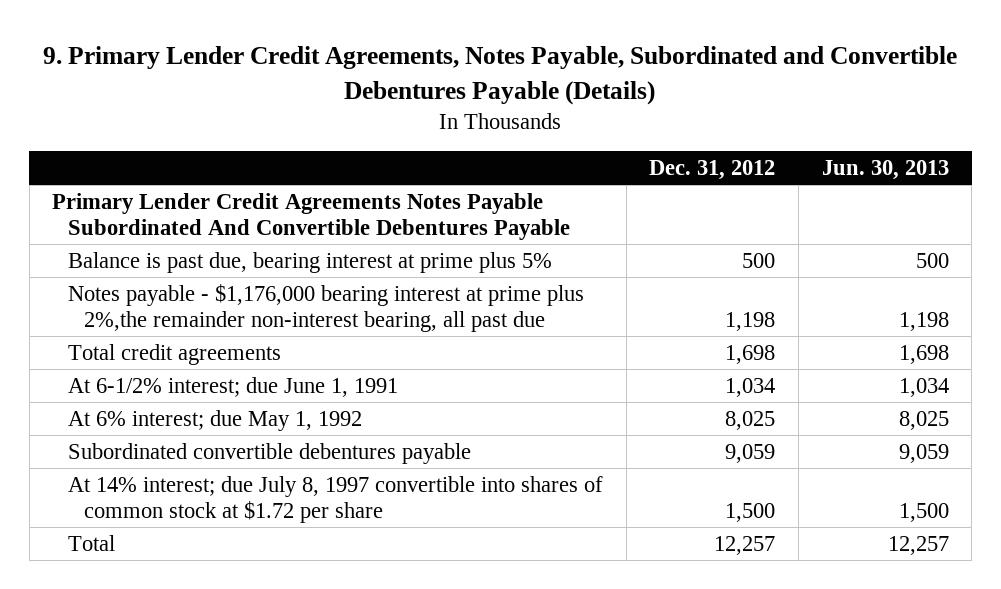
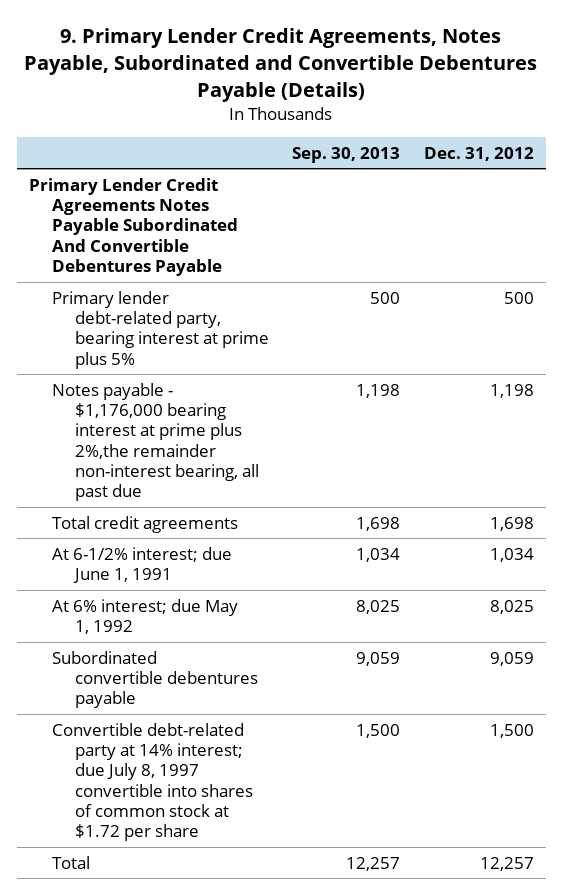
[821,159,949,180] Jun. 30, 2013 -> none
none -> [292,146,401,163] Sep. 30, 2013
[68,251,553,273] Balance is past due, bearing interest at prime plus 5% -> none
none -> [51,290,269,369] Primary lender debt-related party, bearing interest at prime plus 5%
[68,475,604,523] At 14% interest; due July 8, 1997 convertible into shares of common stock at $1.72 per share -> [51,722,253,842] Convertible debt-related party at 14% interest; due July 8, 1997 convertible into shares of common stock at $1.72 per share

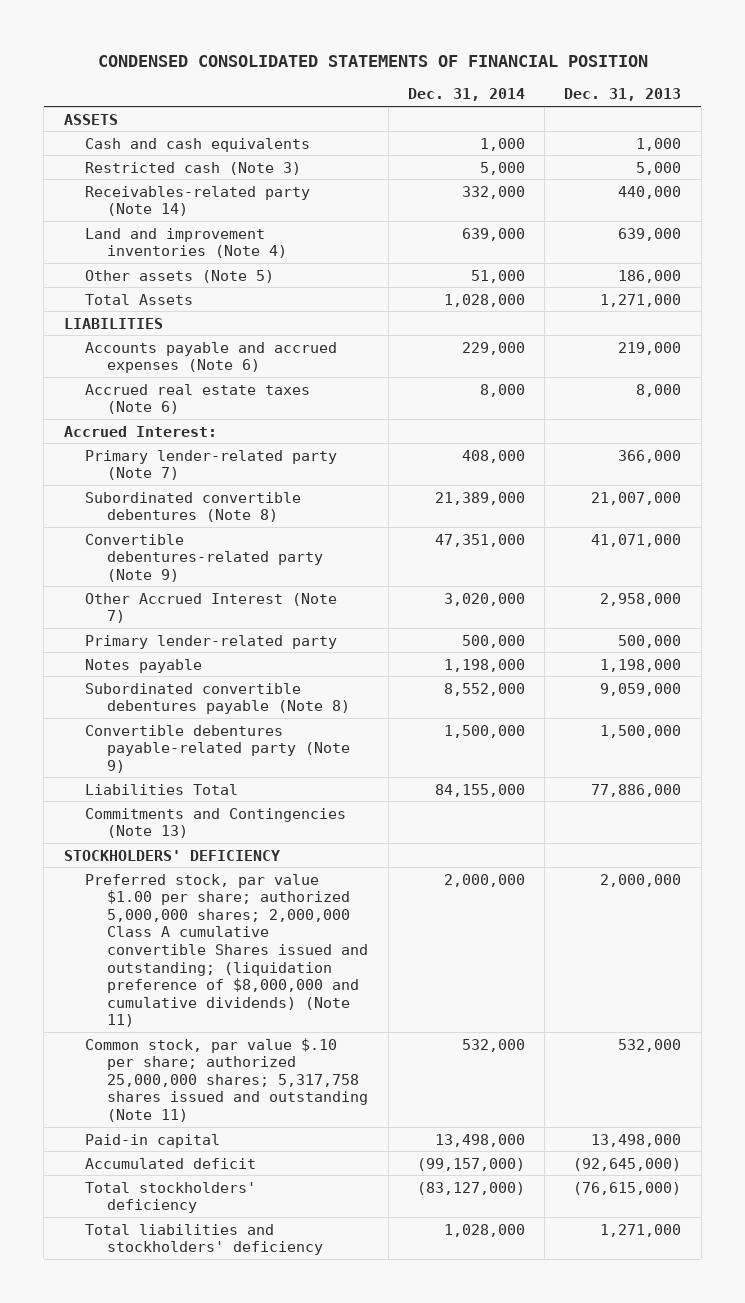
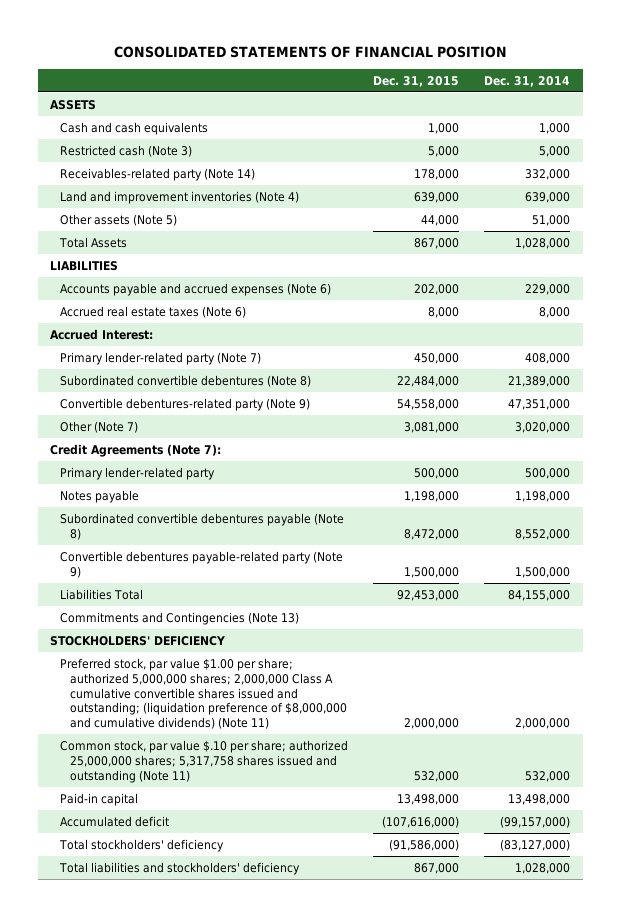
[97,54,648,67] CONDENSED CONSOLIDATED STATEMENTS OF FINANCIAL POSITION -> [114,45,508,58] CONSOLIDATED STATEMENTS OF FINANCIAL POSITION
[564,88,682,102] Dec. 31, 2013 -> none
none -> [373,75,460,87] Dec. 31, 2015
[85,592,338,624] Other Accrued Interest (Note 7) -> [60,420,139,433] Other (Note 7)
none -> [50,443,222,457] Credit Agreements (Note 7):
[85,873,369,1028] Preferred stock, par value $1.00 per share; authorized 5,000,000 shares; 2,000,000 Class A cumulative convertible Shares issued and outstanding; (liquidation preference of $8,000,000 and cumulative dividends) (Note 11) -> [60,657,348,730] Preferred stock, par value $1.00 per share; authorized 5,000,000 shares; 2,000,000 Class A cumulative convertible shares issued and outstanding; (liquidation preference of $8,000,000 and cumulative dividends) (Note 11)

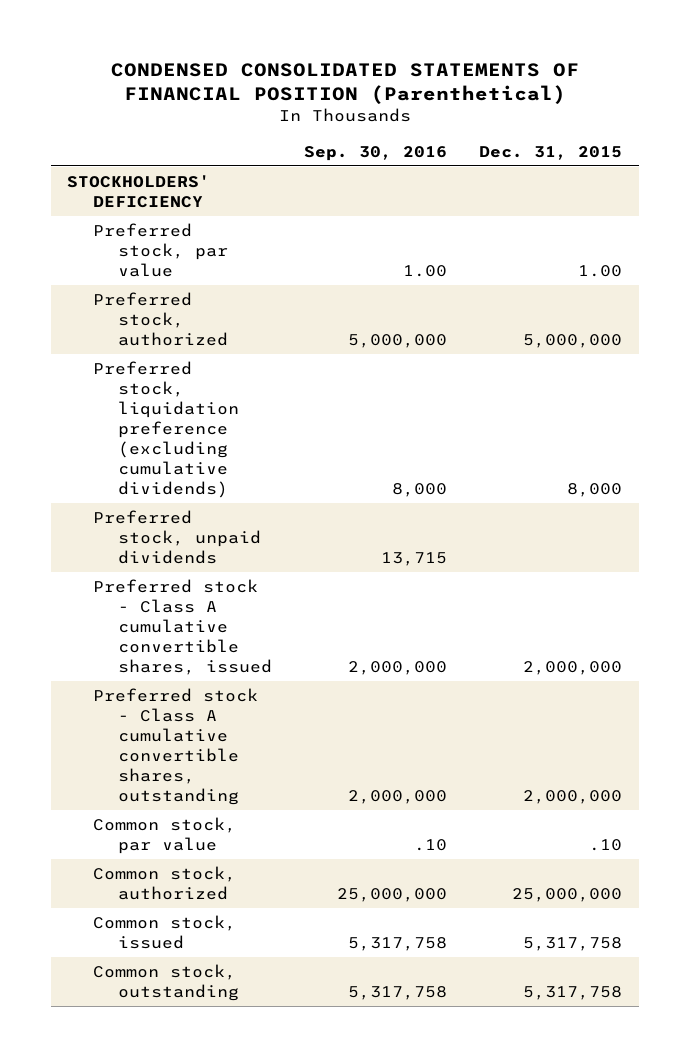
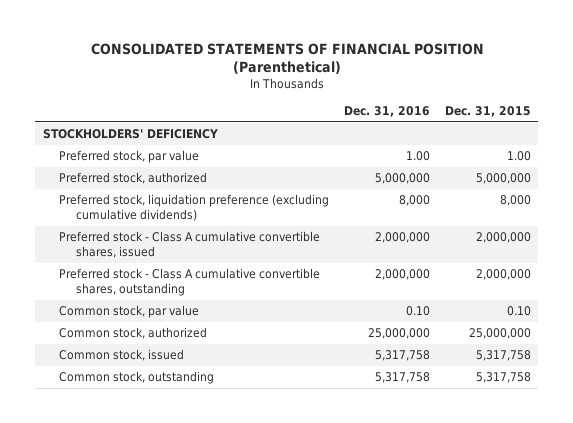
[110,62,579,104] CONDENSED CONSOLIDATED STATEMENTS OF FINANCIAL POSITION (Parenthetical) -> [90,42,484,74] CONSOLIDATED STATEMENTS OF FINANCIAL POSITION (Parenthetical)
[303,145,447,161] Sep. 30, 2016 -> none
none -> [343,105,430,117] Dec. 31, 2016
[92,509,261,564] Preferred stock, unpaid dividends -> none
[589,838,623,851] .10 -> [506,306,531,317] 0.10

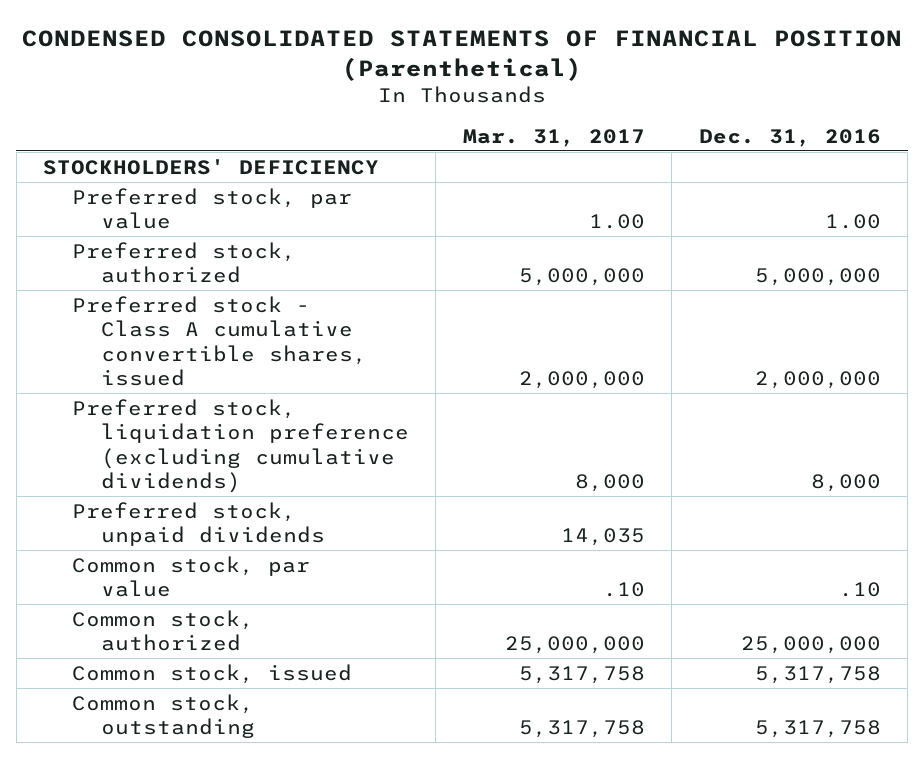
[90,42,484,74] CONSOLIDATED STATEMENTS OF FINANCIAL POSITION (Parenthetical) -> [21,29,902,81] CONDENSED CONSOLIDATED STATEMENTS OF FINANCIAL POSITION (Parenthetical)
[444,105,531,117] Dec. 31, 2015 -> none
none -> [462,128,645,147] Mar. 31, 2017
[59,268,321,297] Preferred stock - Class A cumulative convertible shares, outstanding -> none
[59,194,330,222] Preferred stock, liquidation preference (excluding cumulative dividends) -> [71,398,409,494] Preferred stock, liquidation preference (excluding cumulative dividends)
none -> [71,501,325,547] Preferred stock, unpaid dividends
[405,306,430,317] 0.10 -> [838,582,881,598] .10

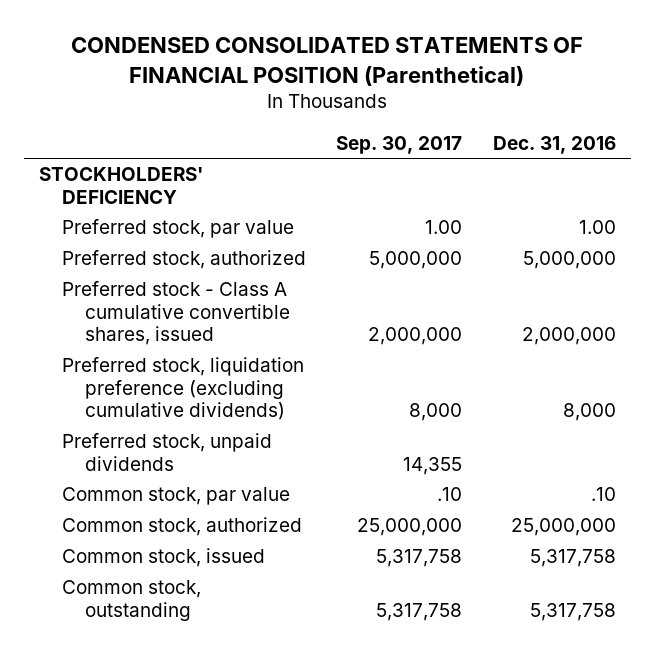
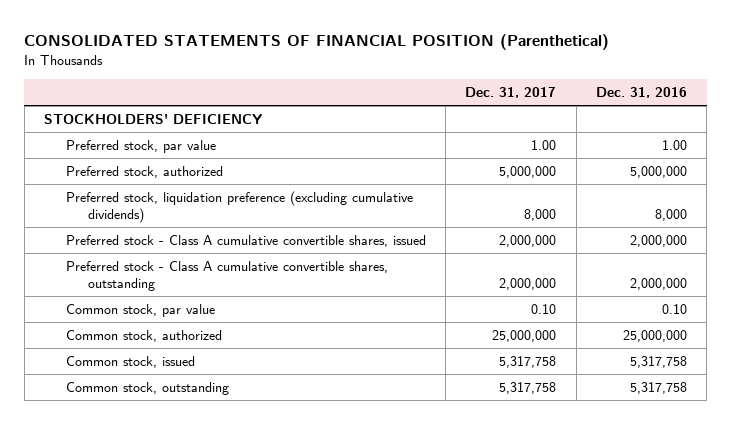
[71,37,584,86] CONDENSED CONSOLIDATED STATEMENTS OF FINANCIAL POSITION (Parenthetical) -> [24,34,610,51] CONSOLIDATED STATEMENTS OF FINANCIAL POSITION (Parenthetical)
[336,135,463,154] Sep. 30, 2017 -> none
none -> [465,87,557,99] Dec. 31, 2017
[61,433,272,471] Preferred stock, unpaid dividends -> none
[61,281,290,346] Preferred stock - Class A cumulative convertible shares, issued -> [65,234,426,247] Preferred stock - Class A cumulative convertible shares, issued
none -> [65,260,388,291] Preferred stock - Class A cumulative convertible shares, outstanding
[590,487,616,502] .10 -> [662,303,688,314] 0.10

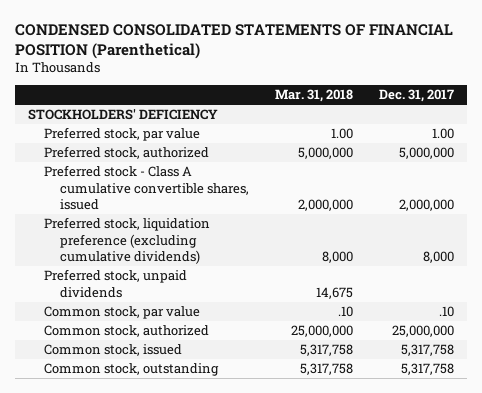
[24,34,610,51] CONSOLIDATED STATEMENTS OF FINANCIAL POSITION (Parenthetical) -> [14,23,453,59] CONDENSED CONSOLIDATED STATEMENTS OF FINANCIAL POSITION (Parenthetical)
[596,87,688,99] Dec. 31, 2016 -> none
none -> [274,89,353,103] Mar. 31, 2018
[65,260,388,291] Preferred stock - Class A cumulative convertible shares, outstanding -> none
[65,190,413,223] Preferred stock, liquidation preference (excluding cumulative dividends) -> [43,217,210,264] Preferred stock, liquidation preference (excluding cumulative dividends)
none -> [43,269,187,298] Preferred stock, unpaid dividends
[531,303,557,314] 0.10 -> [439,306,455,318] .10

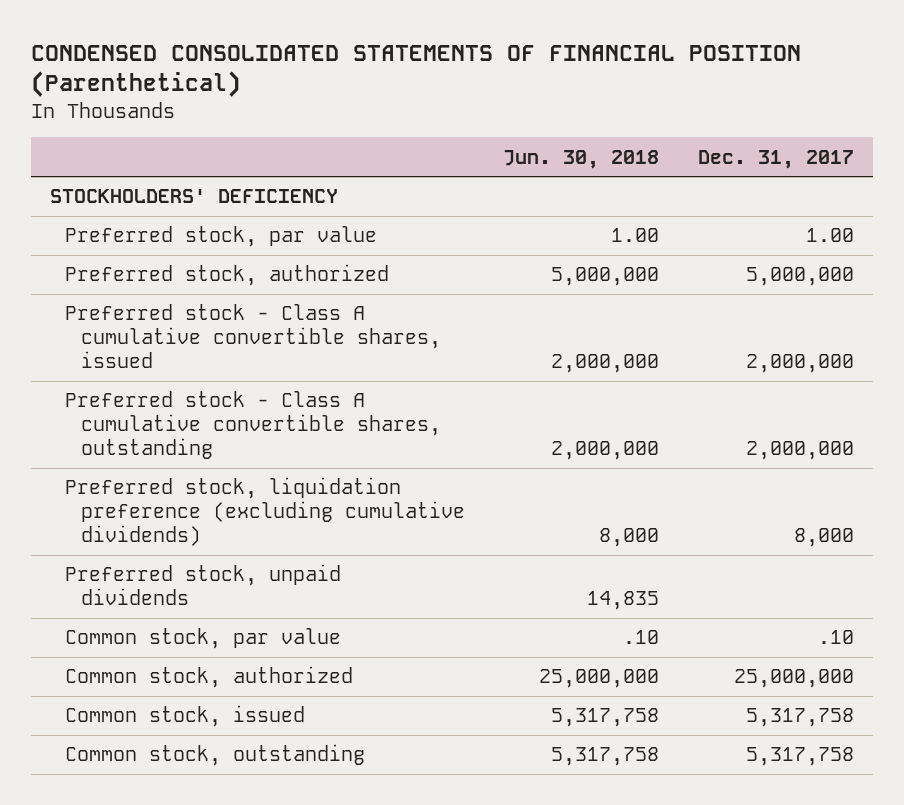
[274,89,353,103] Mar. 31, 2018 -> none
none -> [503,149,660,169] Jun. 30, 2018
none -> [65,391,441,460] Preferred stock - Class A cumulative convertible shares, outstanding

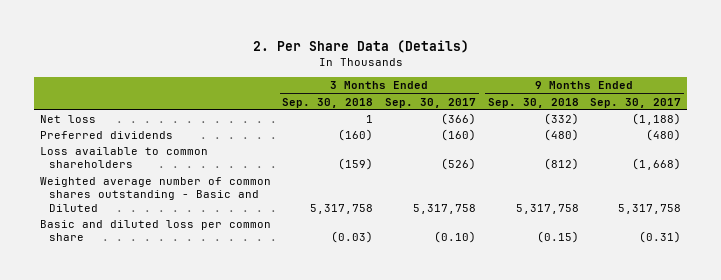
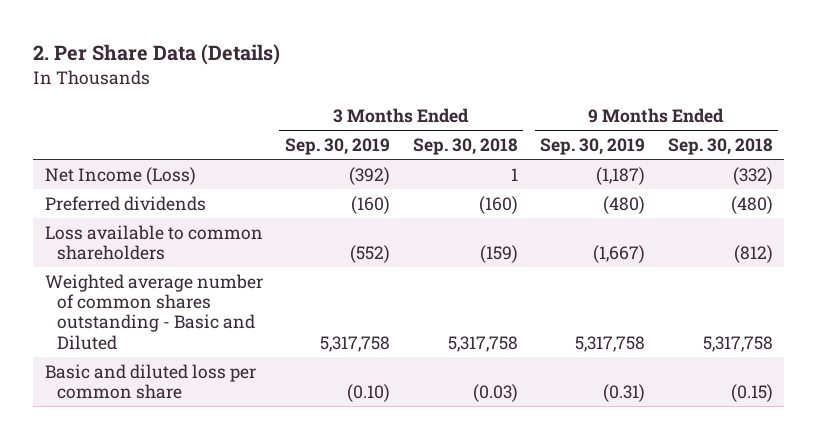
[385,97,477,108] Sep. 30, 2017 -> none
[590,97,682,108] Sep. 30, 2017 -> none
none -> [285,138,391,156] Sep. 30, 2019
none -> [540,138,646,156] Sep. 30, 2019
[39,115,96,124] Net loss -> [44,166,196,185] Net Income (Loss)

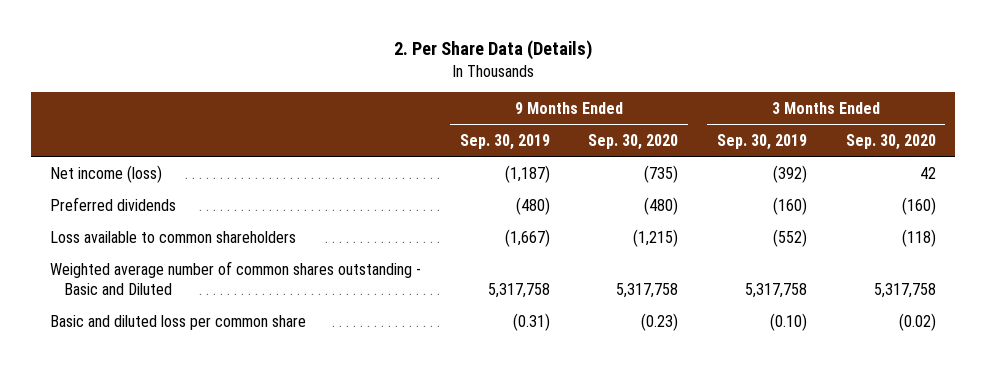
[412,138,518,156] Sep. 30, 2018 -> none
[667,138,773,156] Sep. 30, 2018 -> none
none -> [588,134,679,151] Sep. 30, 2020
none -> [845,134,936,151] Sep. 30, 2020
[44,166,196,185] Net Income (Loss) -> [50,164,163,183] Net income (loss)

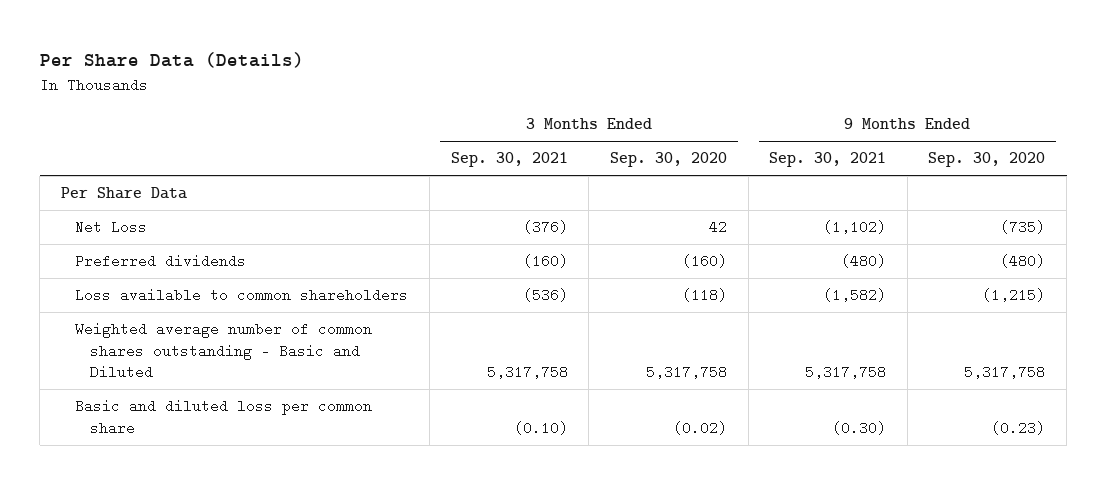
[393,40,592,61] 2. Per Share Data (Details) -> [39,52,304,69] Per Share Data (Details)
[459,134,550,151] Sep. 30, 2019 -> none
[717,134,808,151] Sep. 30, 2019 -> none
none -> [450,152,568,168] Sep. 30, 2021
none -> [769,152,887,168] Sep. 30, 2021
none -> [60,187,187,200] Per Share Data
[50,164,163,183] Net income (loss) -> [75,220,148,235] Net Loss

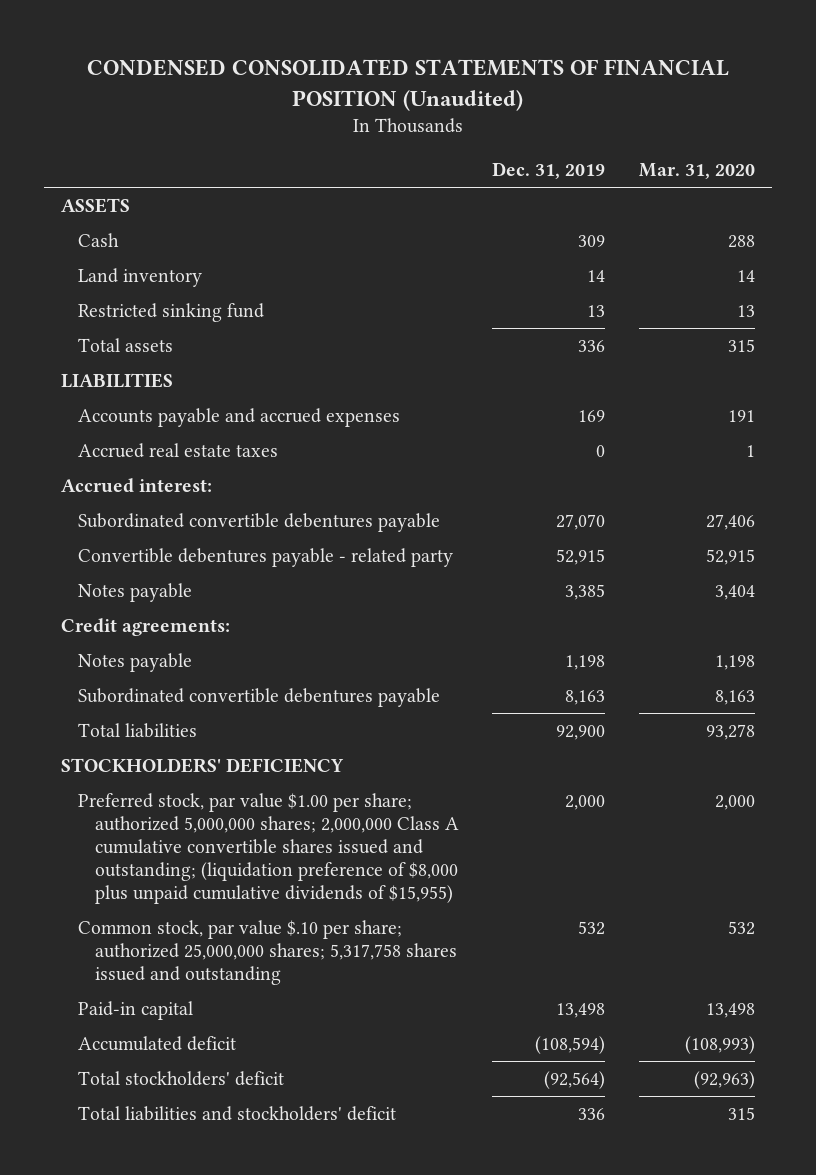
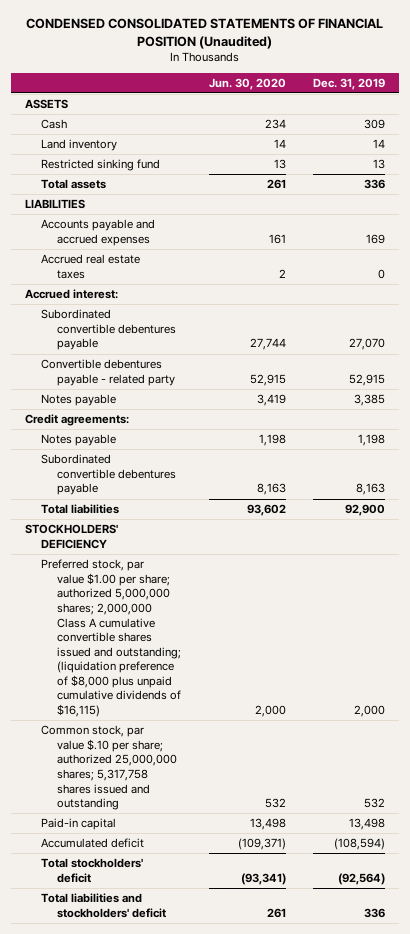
[639,162,756,179] Mar. 31, 2020 -> none
none -> [208,77,286,90] Jun. 30, 2020
[77,792,459,905] Preferred stock, par value $1.00 per share; authorized 5,000,000 shares; 2,000,000 Class A cumulative convertible shares issued and outstanding; (liquidation preference of $8,000 plus unpaid cumulative dividends of $15,955) -> [40,559,182,718] Preferred stock, par value $1.00 per share; authorized 5,000,000 shares; 2,000,000 Class A cumulative convertible shares issued and outstanding; (liquidation preference of $8,000 plus unpaid cumulative dividends of $16,115)

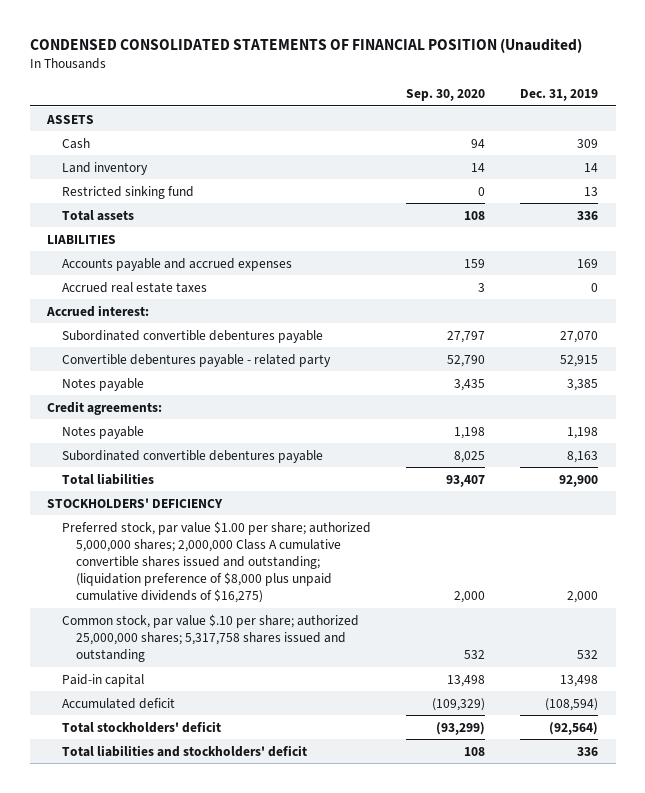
[208,77,286,90] Jun. 30, 2020 -> none
none -> [405,89,485,102] Sep. 30, 2020
[40,559,182,718] Preferred stock, par value $1.00 per share; authorized 5,000,000 shares; 2,000,000 Class A cumulative convertible shares issued and outstanding; (liquidation preference of $8,000 plus unpaid cumulative dividends of $16,115) -> [61,520,371,604] Preferred stock, par value $1.00 per share; authorized 5,000,000 shares; 2,000,000 Class A cumulative convertible shares issued and outstanding; (liquidation preference of $8,000 plus unpaid cumulative dividends of $16,275)

